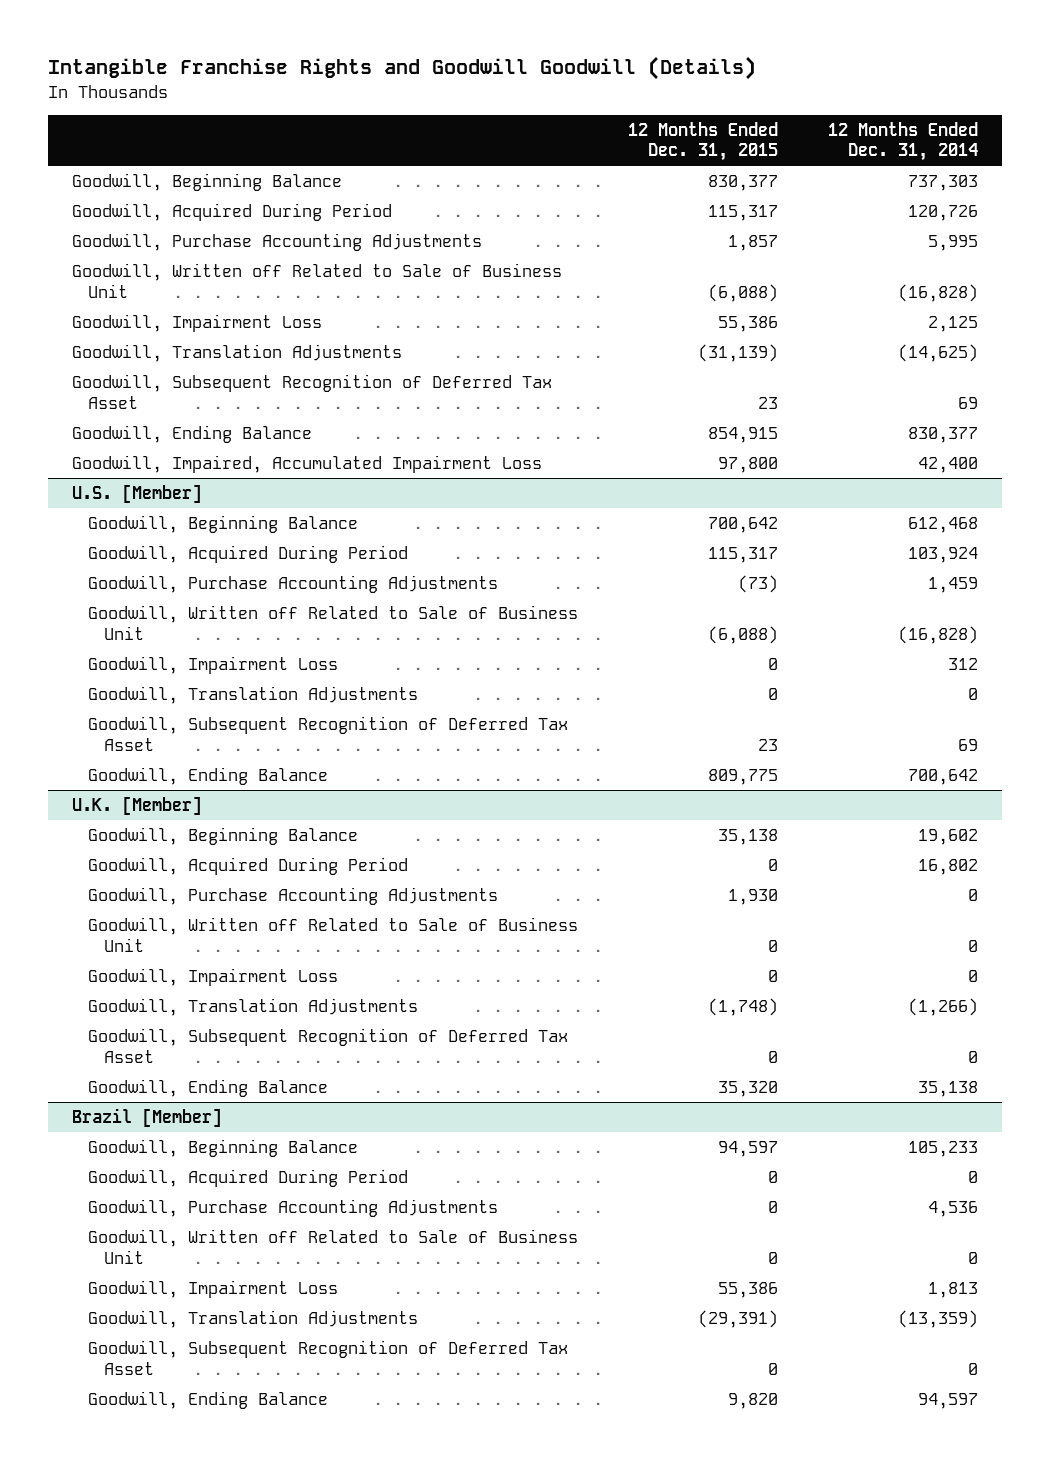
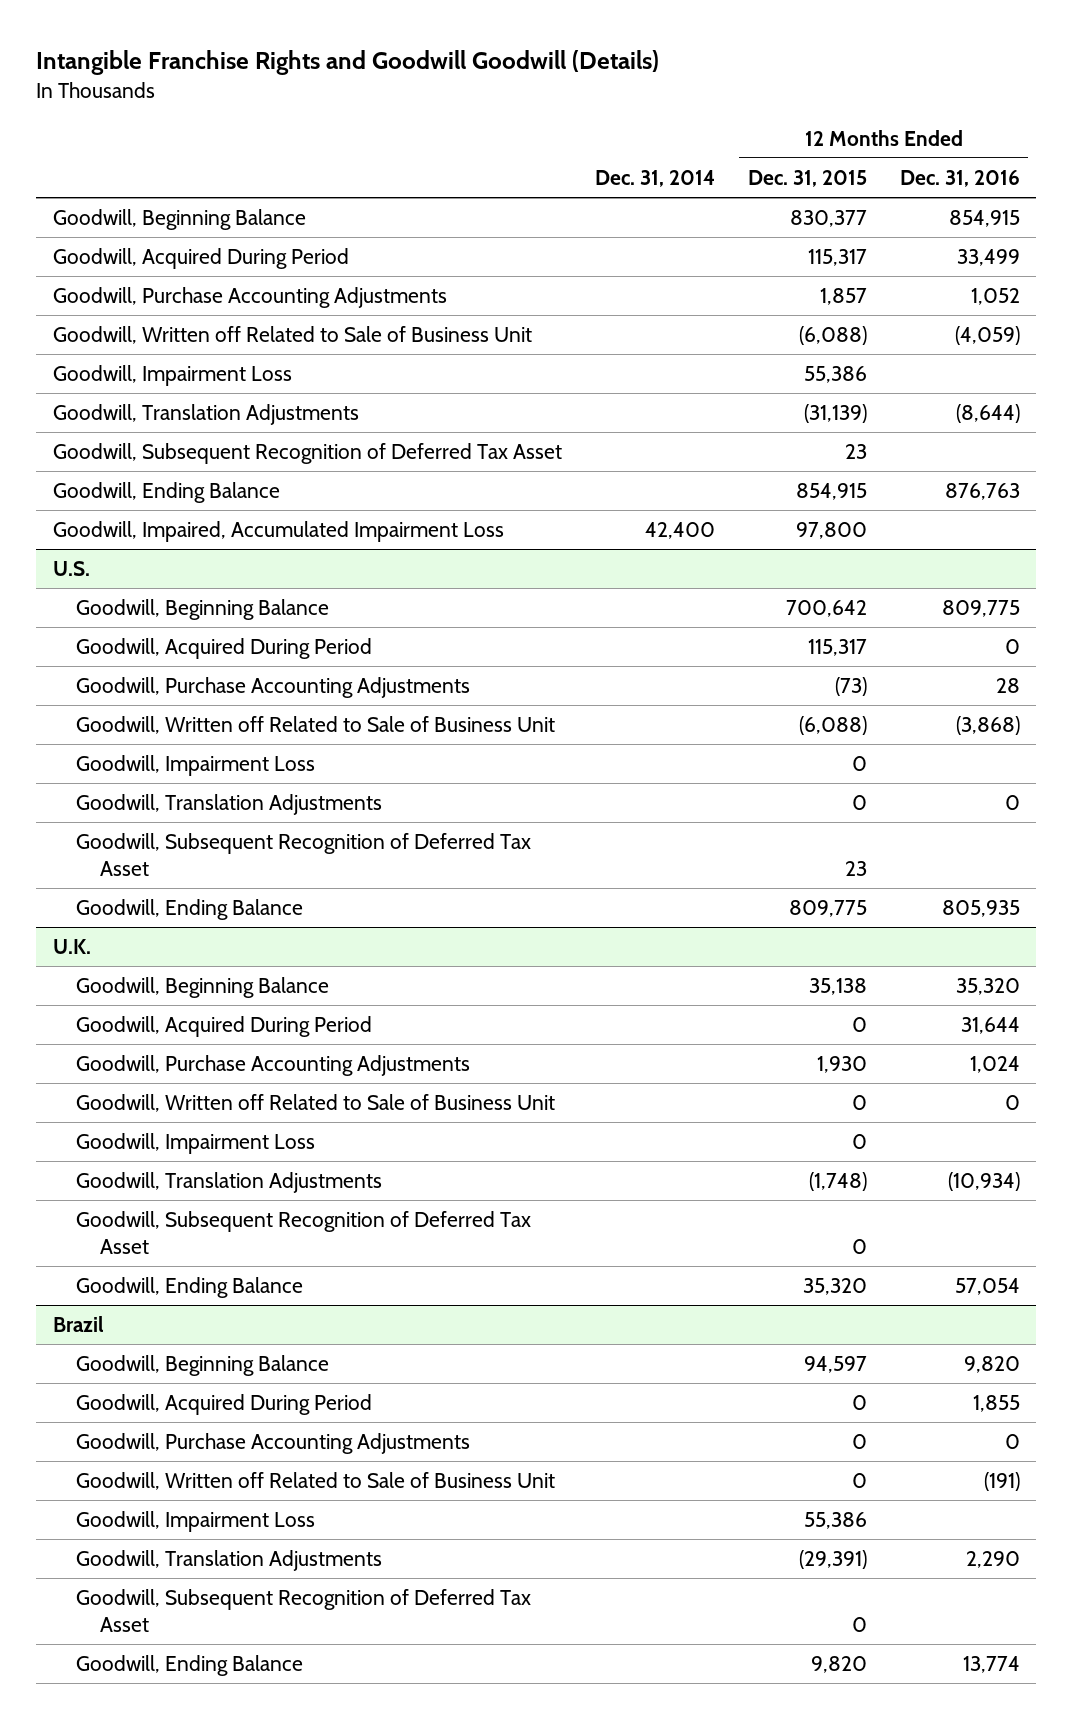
[827,121,978,162] 12 Months Ended Dec. 31, 2014 -> none
none -> [594,169,715,187] Dec. 31, 2014
none -> [899,169,1020,187] Dec. 31, 2016
[72,483,203,503] U.S. [Member] -> [52,560,90,576] U.S.
[72,795,203,815] U.K. [Member] -> [52,938,91,954] U.K.
[72,1107,223,1127] Brazil [Member] -> [52,1315,104,1332] Brazil

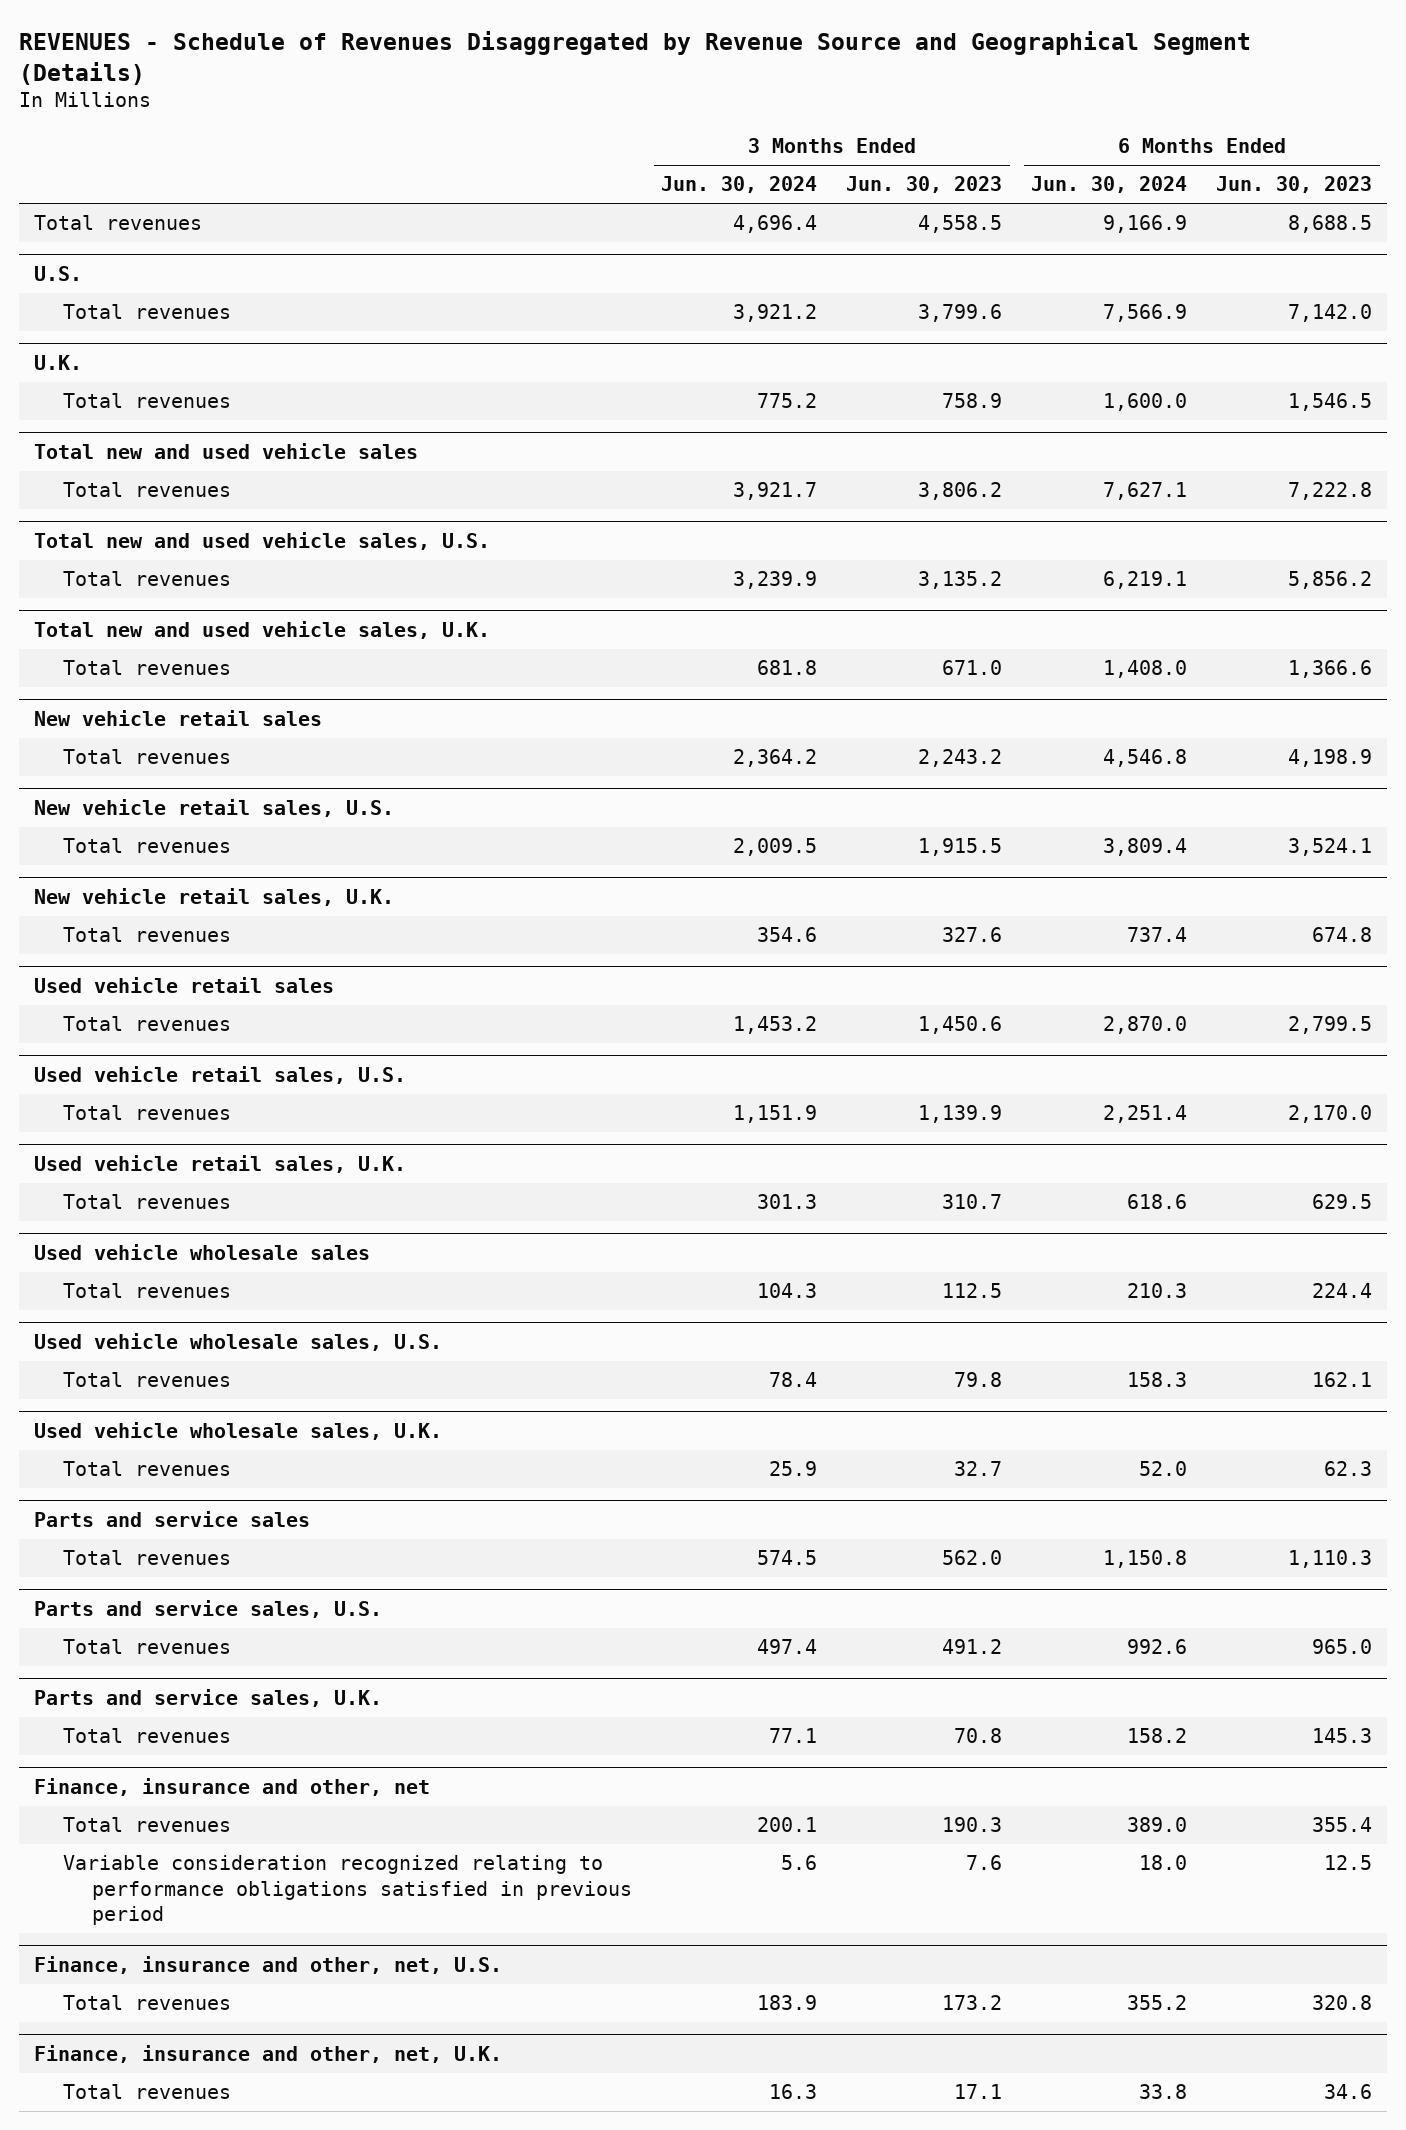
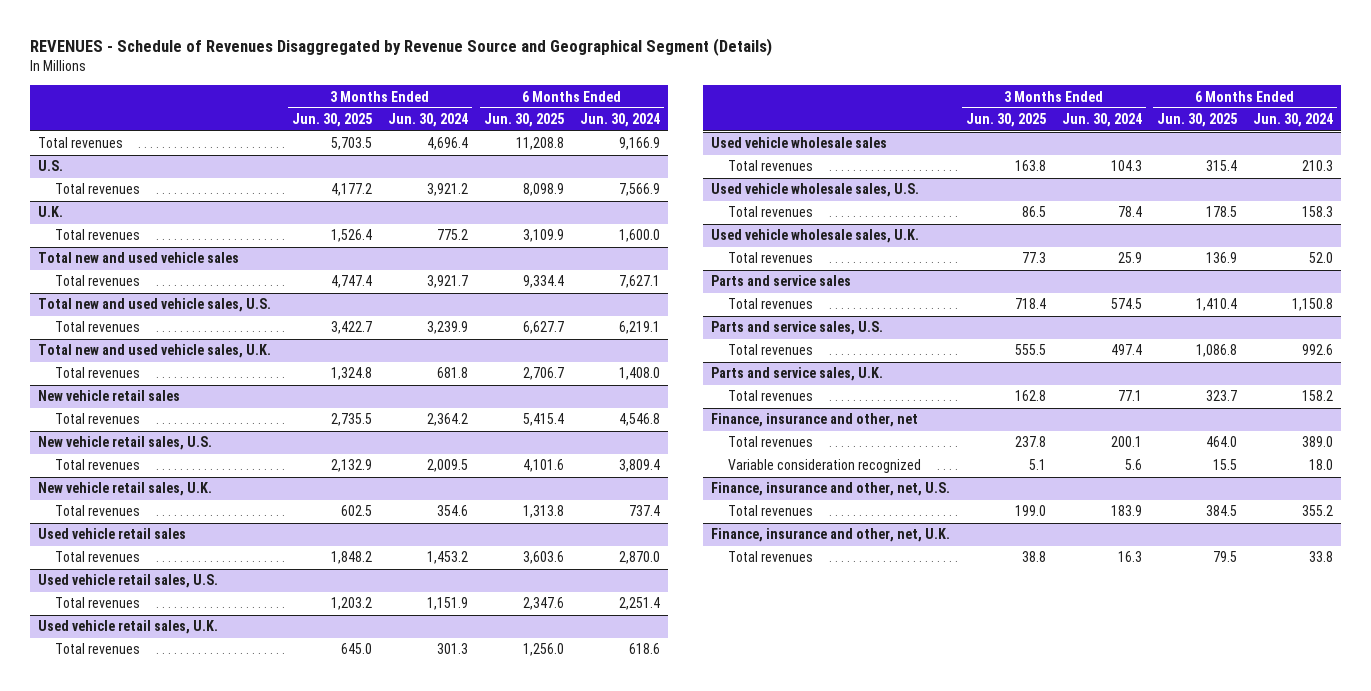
[846,176,1003,194] Jun. 30, 2023 -> none
[1216,176,1373,194] Jun. 30, 2023 -> none
none -> [292,113,373,128] Jun. 30, 2025
none -> [483,113,564,128] Jun. 30, 2025
[62,1855,633,1926] Variable consideration recognized relating to performance obligations satisfied in previous period -> [727,459,921,474] Variable consideration recognized

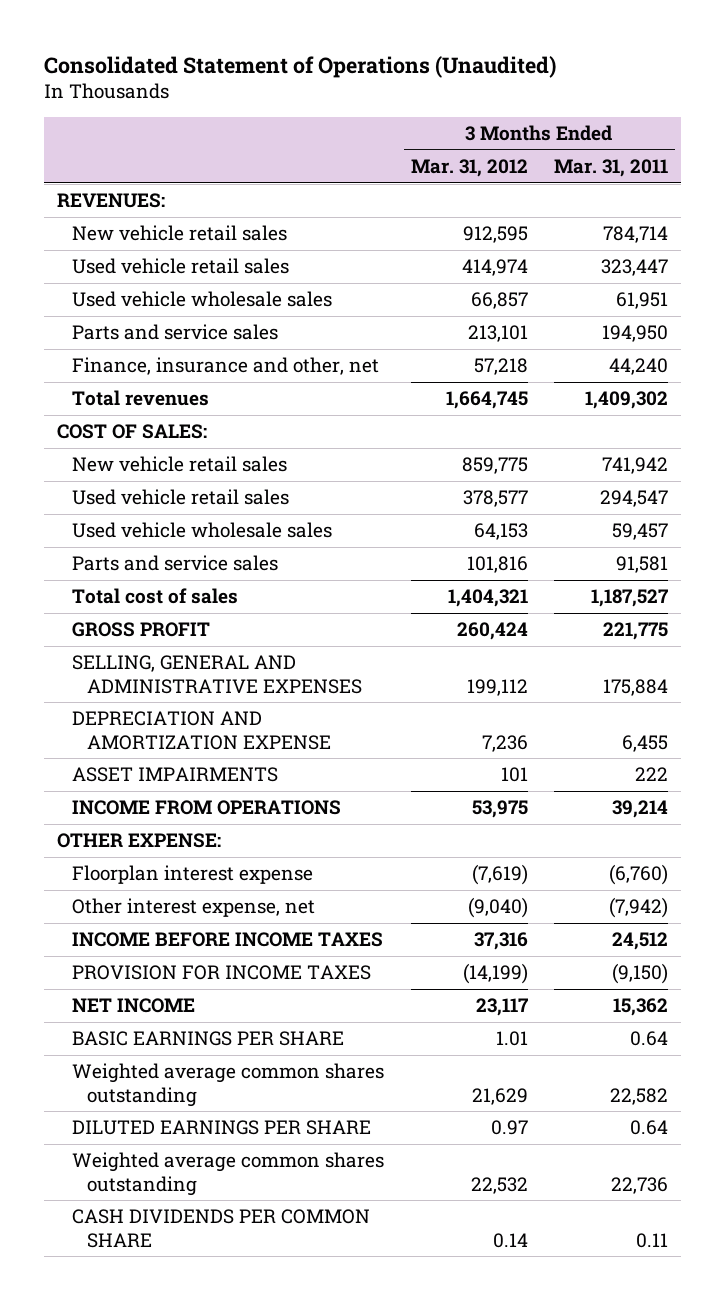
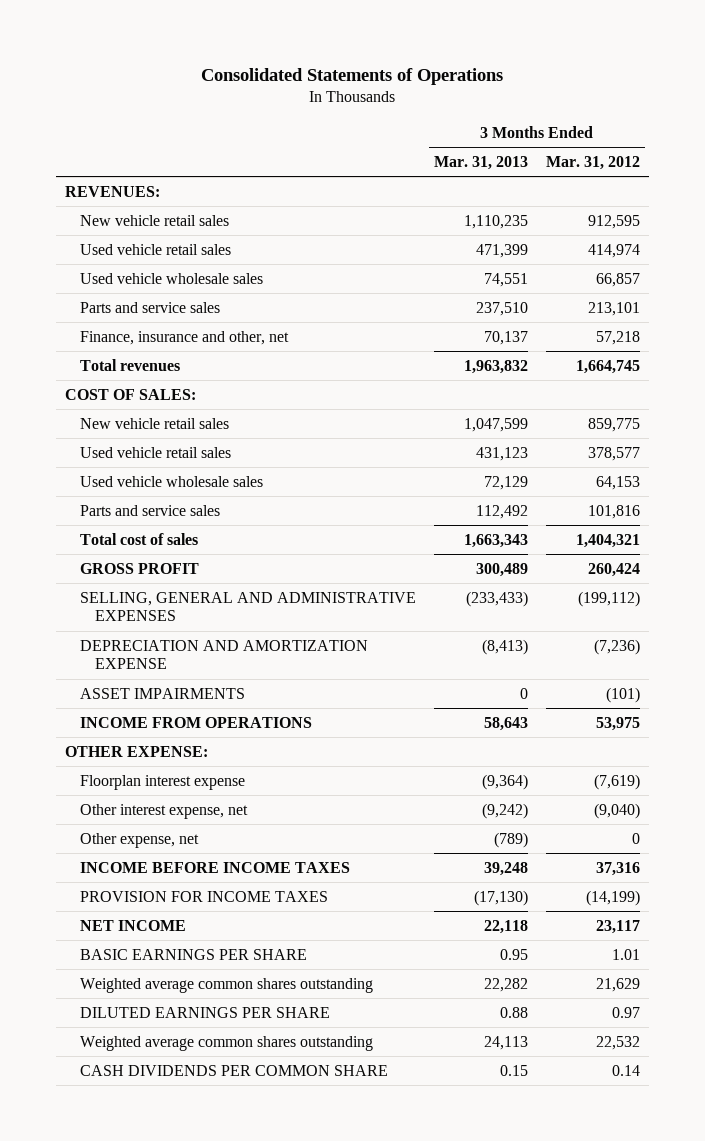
[43,55,556,78] Consolidated Statement of Operations (Unaudited) -> [201,67,504,85] Consolidated Statements of Operations
[553,158,668,177] Mar. 31, 2011 -> none
none -> [434,155,529,170] Mar. 31, 2013
[466,678,528,696] 199,112 -> [578,590,641,607] (199,112)
[481,734,528,752] 7,236 -> [594,638,641,655] (7,236)
[500,767,528,783] 101 -> [606,686,641,703] (101)
none -> [79,832,199,848] Other expense, net

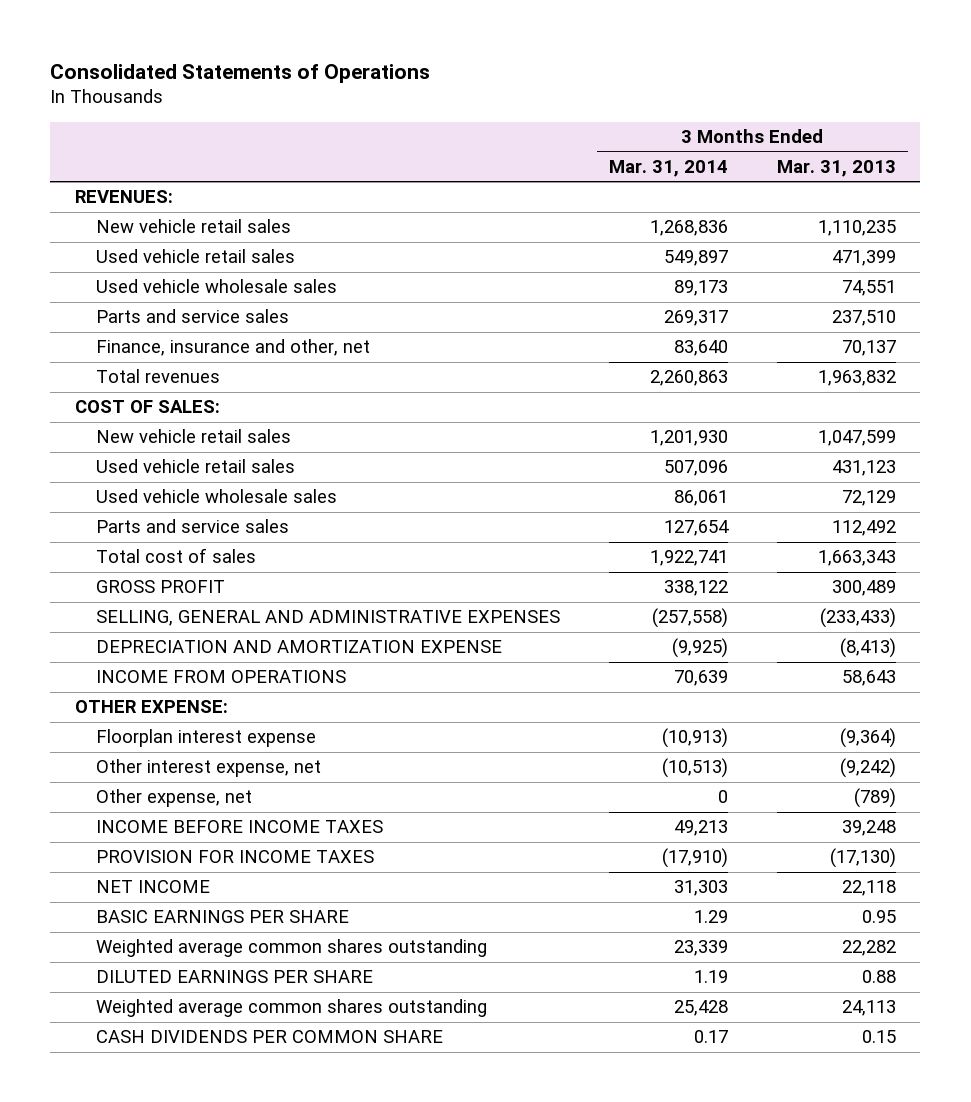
[546,155,641,170] Mar. 31, 2012 -> none
none -> [608,159,728,177] Mar. 31, 2014
[79,687,245,699] ASSET IMPAIRMENTS -> none

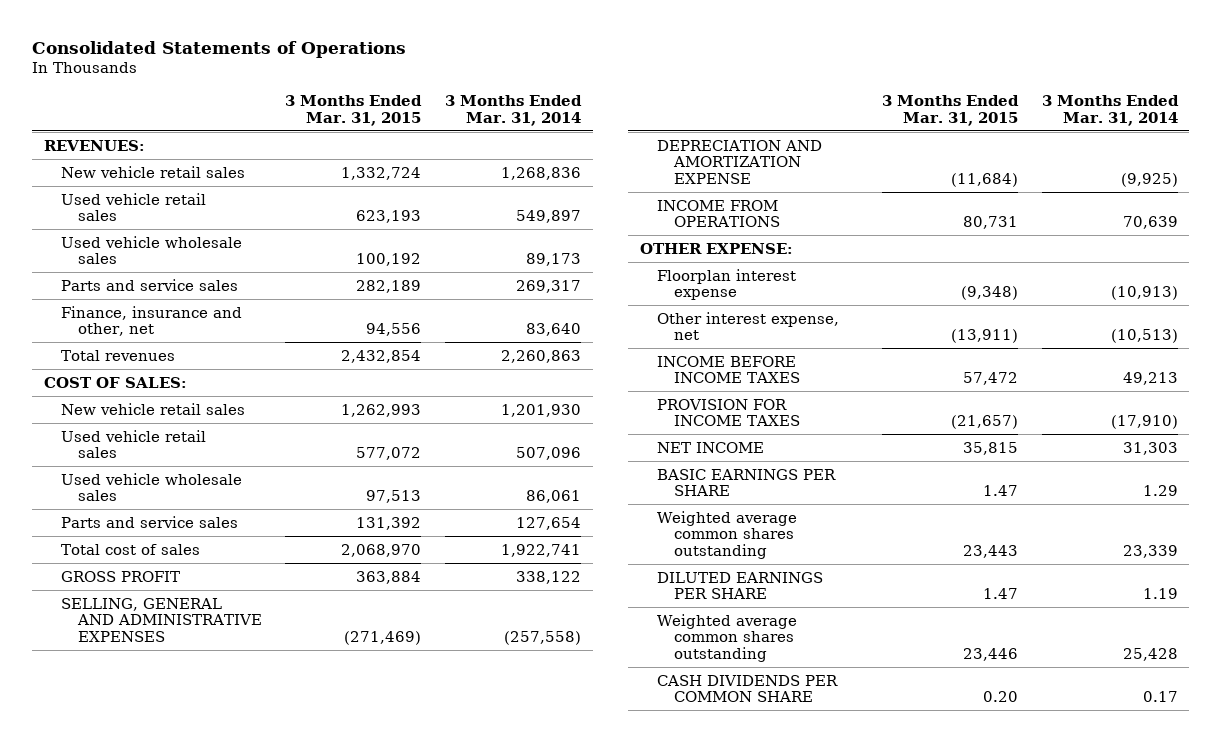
[776,159,896,177] Mar. 31, 2013 -> none
none -> [285,95,423,126] 3 Months Ended Mar. 31, 2015
[95,789,252,808] Other expense, net -> none

